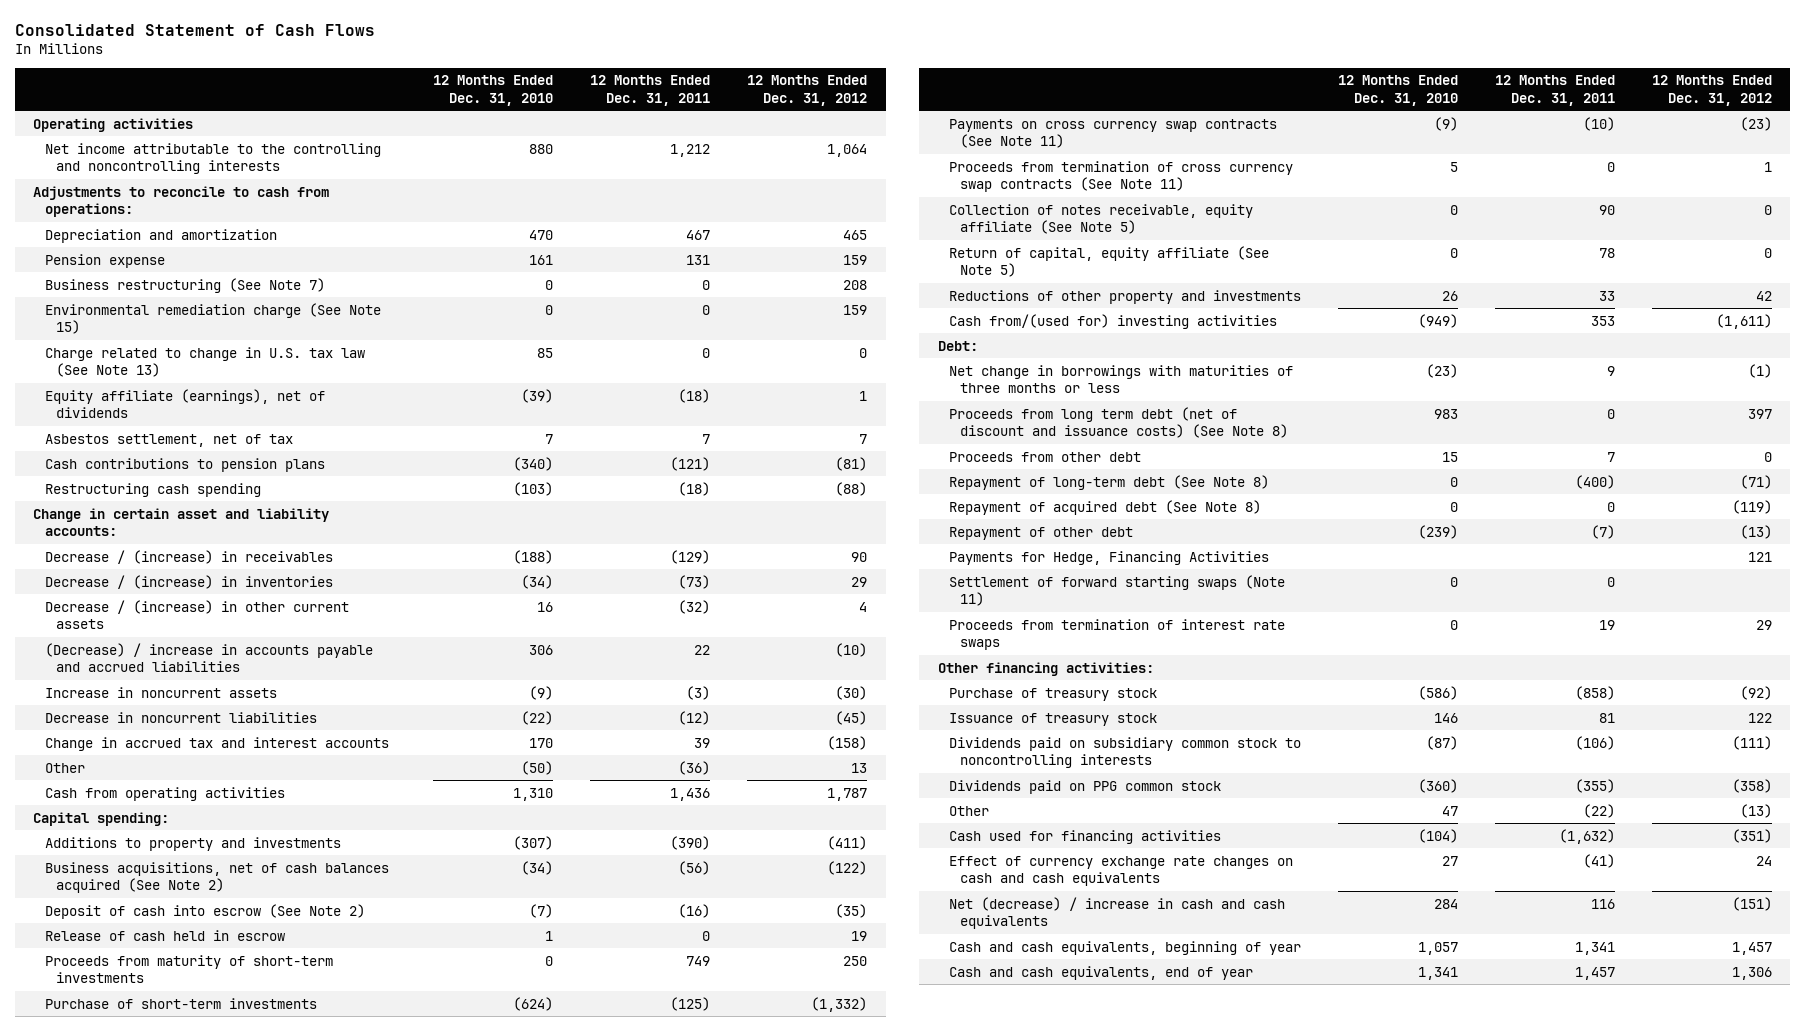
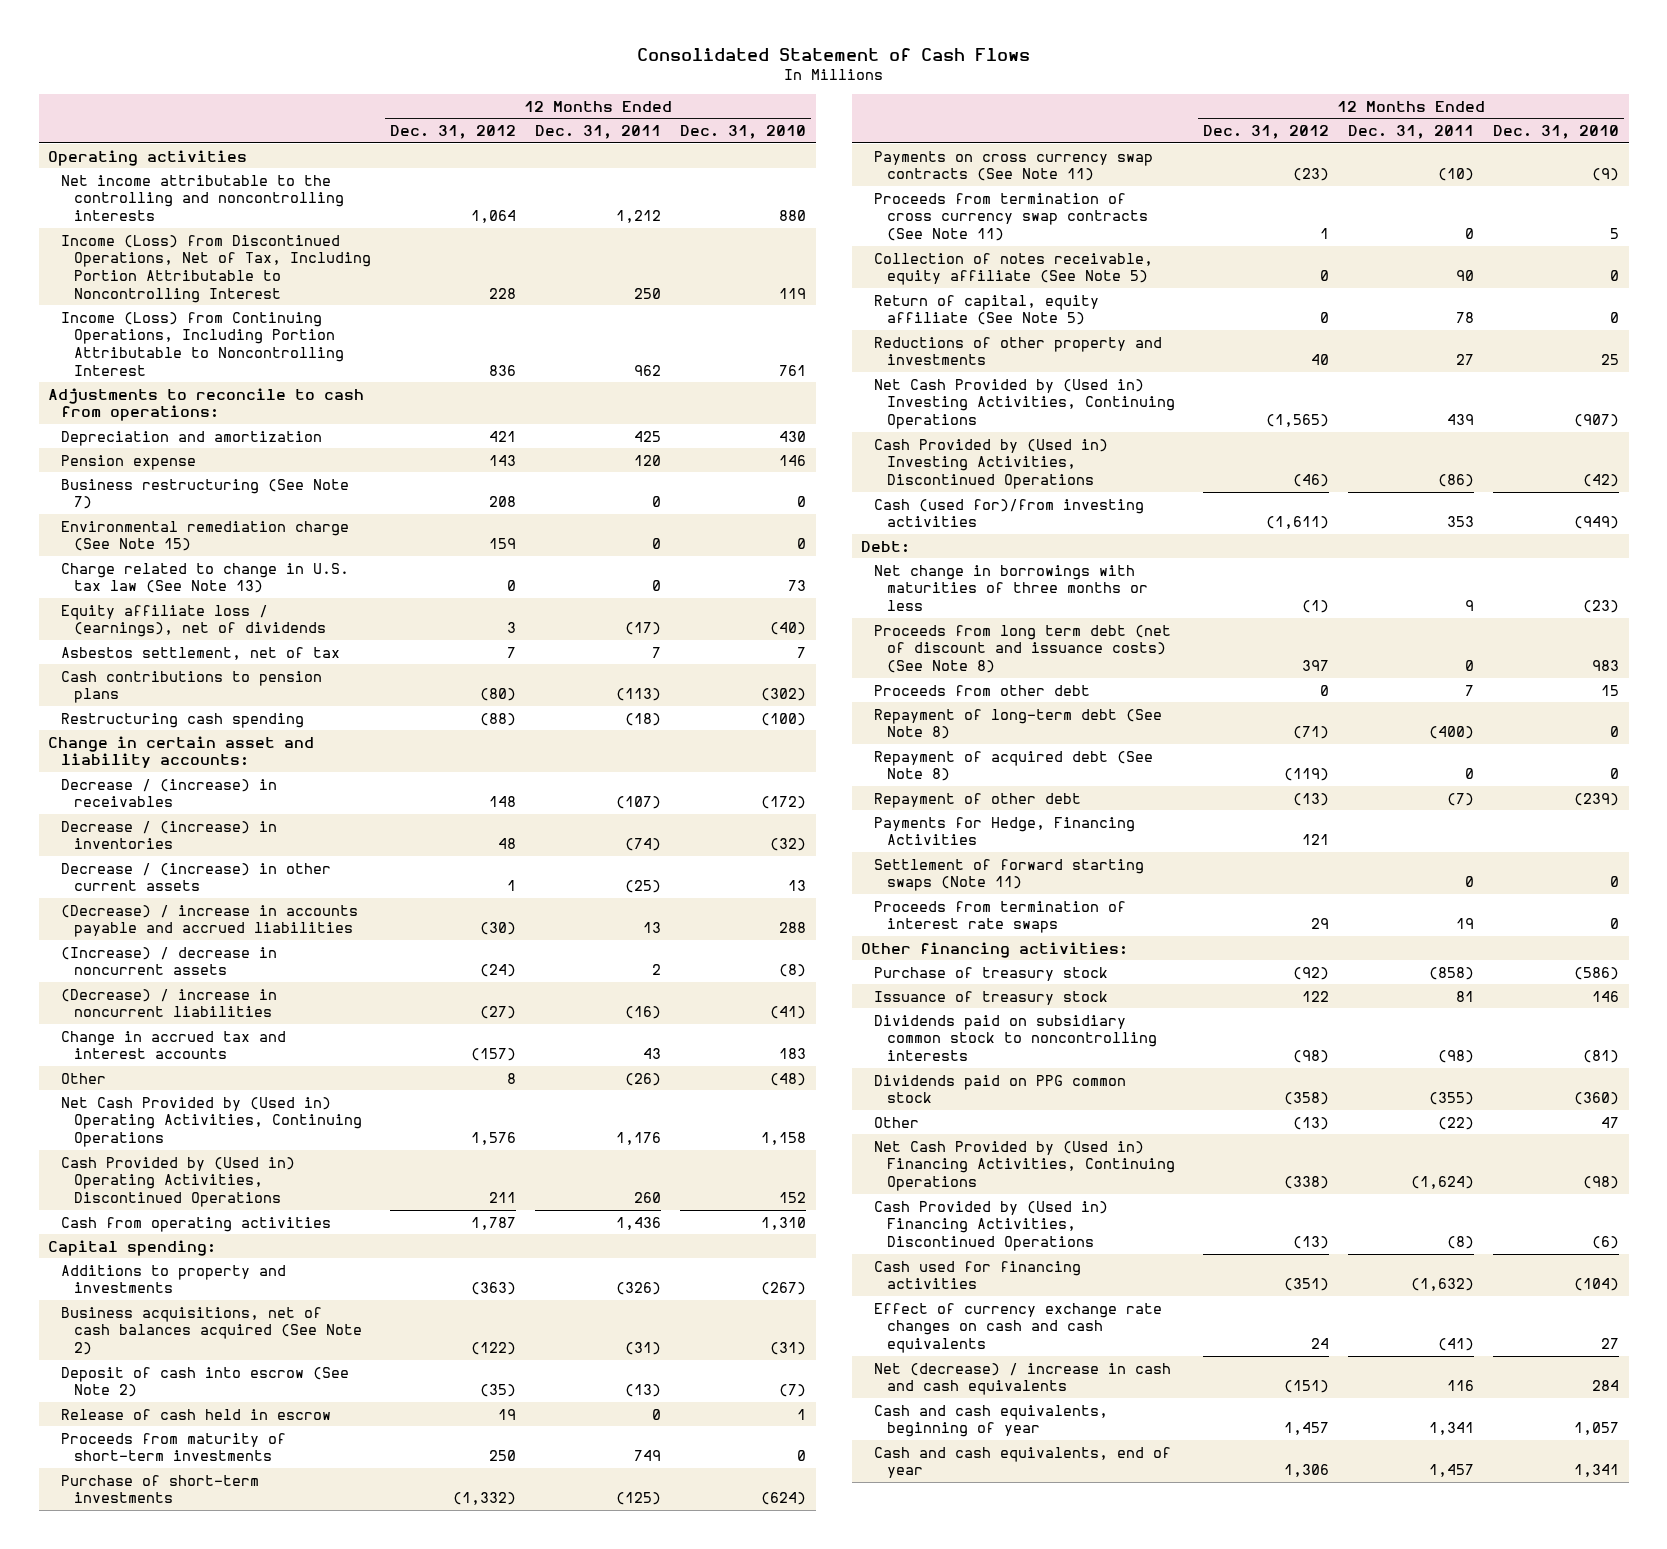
none -> [61,234,372,303] Income (Loss) from Discontinued Operations, Net of Tax, Including Portion Attributable to Noncontrolling Interest
none -> [61,311,345,376] Income (Loss) from Continuing Operations, Including Portion Attributable to Noncontrolling Interest
[529,229,554,240] 470 -> [779,430,807,442] 430
[686,229,711,240] 467 -> [634,430,662,442] 425
[843,229,868,240] 465 -> [489,430,517,442] 421
[529,254,554,265] 161 -> [779,454,807,466] 146
[686,254,711,265] 131 -> [634,454,662,466] 120
[843,254,868,265] 159 -> [489,454,517,466] 143
[537,347,554,358] 85 -> [788,580,807,592] 73
[44,388,325,418] Equity affiliate (earnings), net of dividends -> [61,604,327,638] Equity affiliate loss / (earnings), net of dividends
[521,388,554,403] (39) -> [770,622,807,636] (40)
[678,388,711,403] (18) -> [625,622,662,636] (17)
[859,390,868,401] 1 -> [507,622,517,634] 3
[513,456,554,471] (340) -> [761,688,807,702] (302)
[670,456,711,471] (121) -> [616,688,662,702] (113)
[835,456,868,471] (81) -> [480,688,517,702] (80)
[513,481,554,496] (103) -> [761,712,807,726] (100)
[513,549,554,564] (188) -> [761,796,807,810] (172)
[670,549,711,564] (129) -> [616,796,662,810] (107)
[851,551,868,562] 90 -> [489,796,517,808] 148
[521,574,554,589] (34) -> [770,838,807,852] (32)
[678,574,711,589] (73) -> [625,838,662,852] (74)
[851,576,868,587] 29 -> [498,838,517,850] 48
[537,601,554,612] 16 -> [788,880,807,892] 13
[678,599,711,614] (32) -> [625,880,662,894] (25)
[859,601,868,612] 4 -> [507,880,517,892] 1
[529,644,554,655] 306 -> [779,922,807,934] 288
[694,644,711,655] 22 -> [643,922,662,934] 13
[835,642,868,657] (10) -> [480,922,517,936] (30)
[44,686,277,698] Increase in noncurrent assets -> [61,946,278,976] (Increase) / decrease in noncurrent assets
[529,685,554,700] (9) -> [779,964,807,978] (8)
[686,685,711,700] (3) -> [652,964,662,976] 2
[835,685,868,700] (30) -> [480,964,517,978] (24)
[44,711,317,723] Decrease in noncurrent liabilities -> [61,988,278,1018] (Decrease) / increase in noncurrent liabilities
[521,710,554,725] (22) -> [770,1006,807,1020] (41)
[678,710,711,725] (12) -> [625,1006,662,1020] (16)
[835,710,868,725] (45) -> [480,1006,517,1020] (27)
[529,737,554,748] 170 -> [779,1048,807,1060] 183
[694,737,711,748] 39 -> [643,1048,662,1060] 43
[827,735,868,750] (158) -> [471,1048,517,1062] (157)
[521,760,554,775] (50) -> [770,1072,807,1086] (48)
[678,760,711,775] (36) -> [625,1072,662,1086] (26)
[851,762,868,773] 13 -> [507,1072,517,1084] 8
none -> [61,1096,363,1148] Net Cash Provided by (Used in) Operating Activities, Continuing Operations
none -> [61,1156,296,1208] Cash Provided by (Used in) Operating Activities, Discontinued Operations
[513,835,554,850] (307) -> [761,1282,807,1296] (267)
[670,835,711,850] (390) -> [616,1282,662,1296] (326)
[827,835,868,850] (411) -> [471,1282,517,1296] (363)
[521,860,554,875] (34) -> [770,1342,807,1356] (31)
[678,860,711,875] (56) -> [625,1342,662,1356] (31)
[678,903,711,918] (16) -> [625,1384,662,1398] (13)
[1441,290,1458,301] 26 -> [1601,354,1620,366] 25
[1598,290,1615,301] 33 -> [1456,354,1475,366] 27
[1755,290,1772,301] 42 -> [1311,354,1330,366] 40
none -> [874,378,1176,430] Net Cash Provided by (Used in) Investing Activities, Continuing Operations
none -> [874,438,1109,490] Cash Provided by (Used in) Investing Activities, Discontinued Operations
[949,313,1278,329] Cash from/(used for) investing activities -> [874,498,1145,528] Cash (used for)/from investing activities
[1425,735,1458,750] (87) -> [1583,1050,1620,1064] (81)
[1574,735,1615,750] (106) -> [1438,1050,1475,1064] (98)
[1731,735,1772,750] (111) -> [1293,1050,1330,1064] (98)
none -> [874,1140,1176,1192] Net Cash Provided by (Used in) Financing Activities, Continuing Operations
none -> [874,1200,1109,1252] Cash Provided by (Used in) Financing Activities, Discontinued Operations

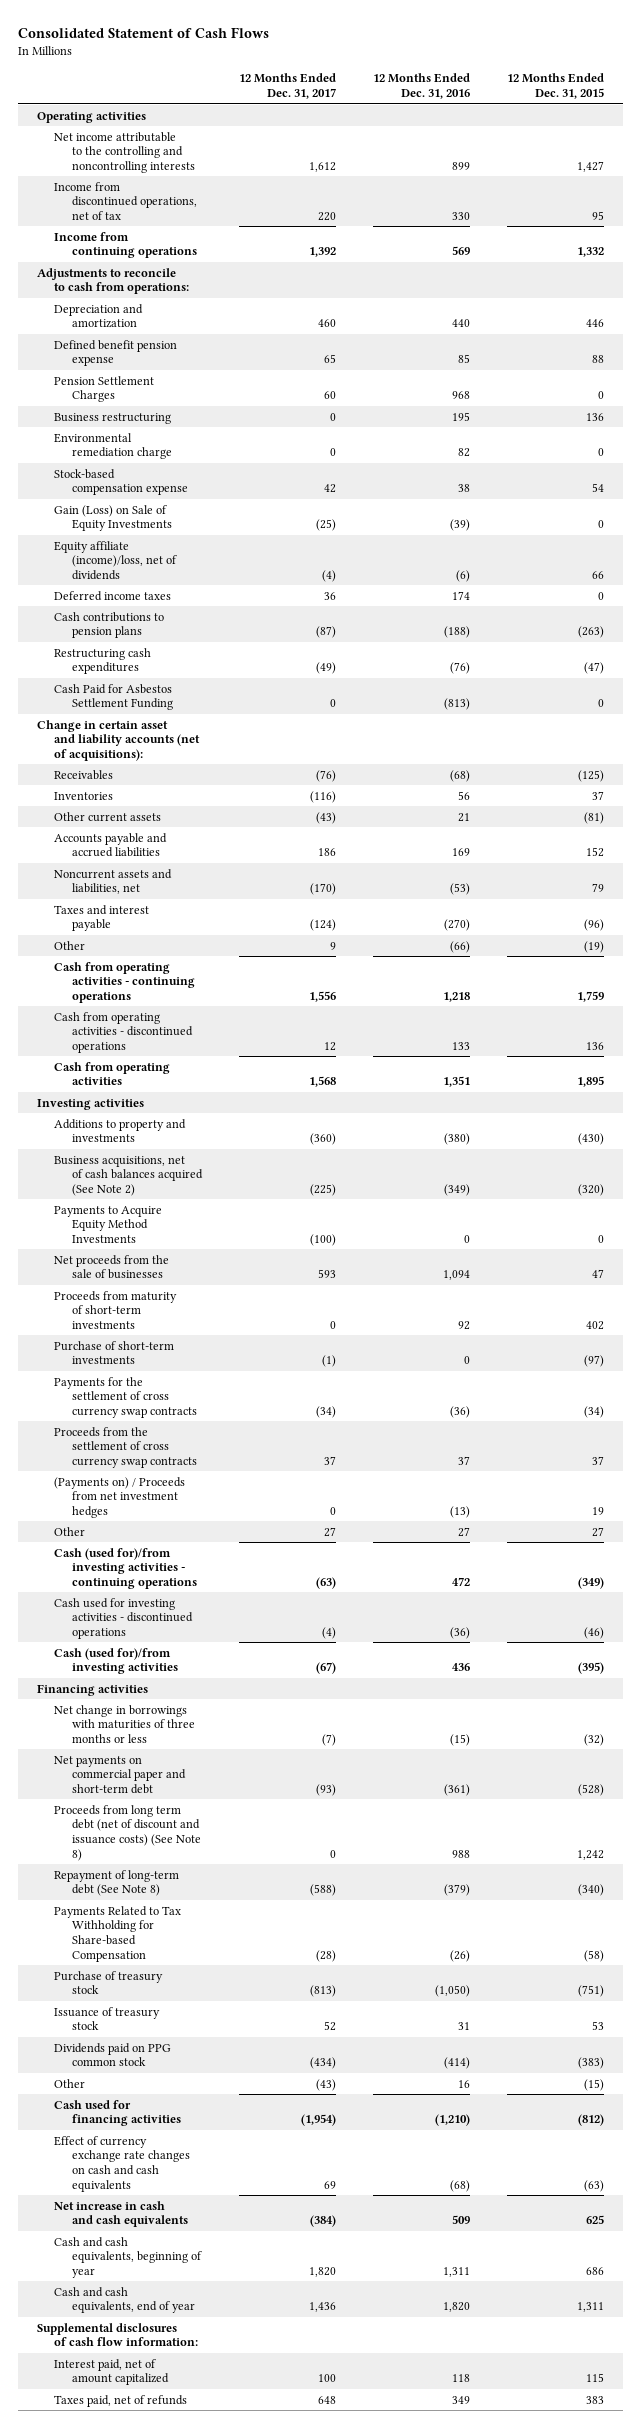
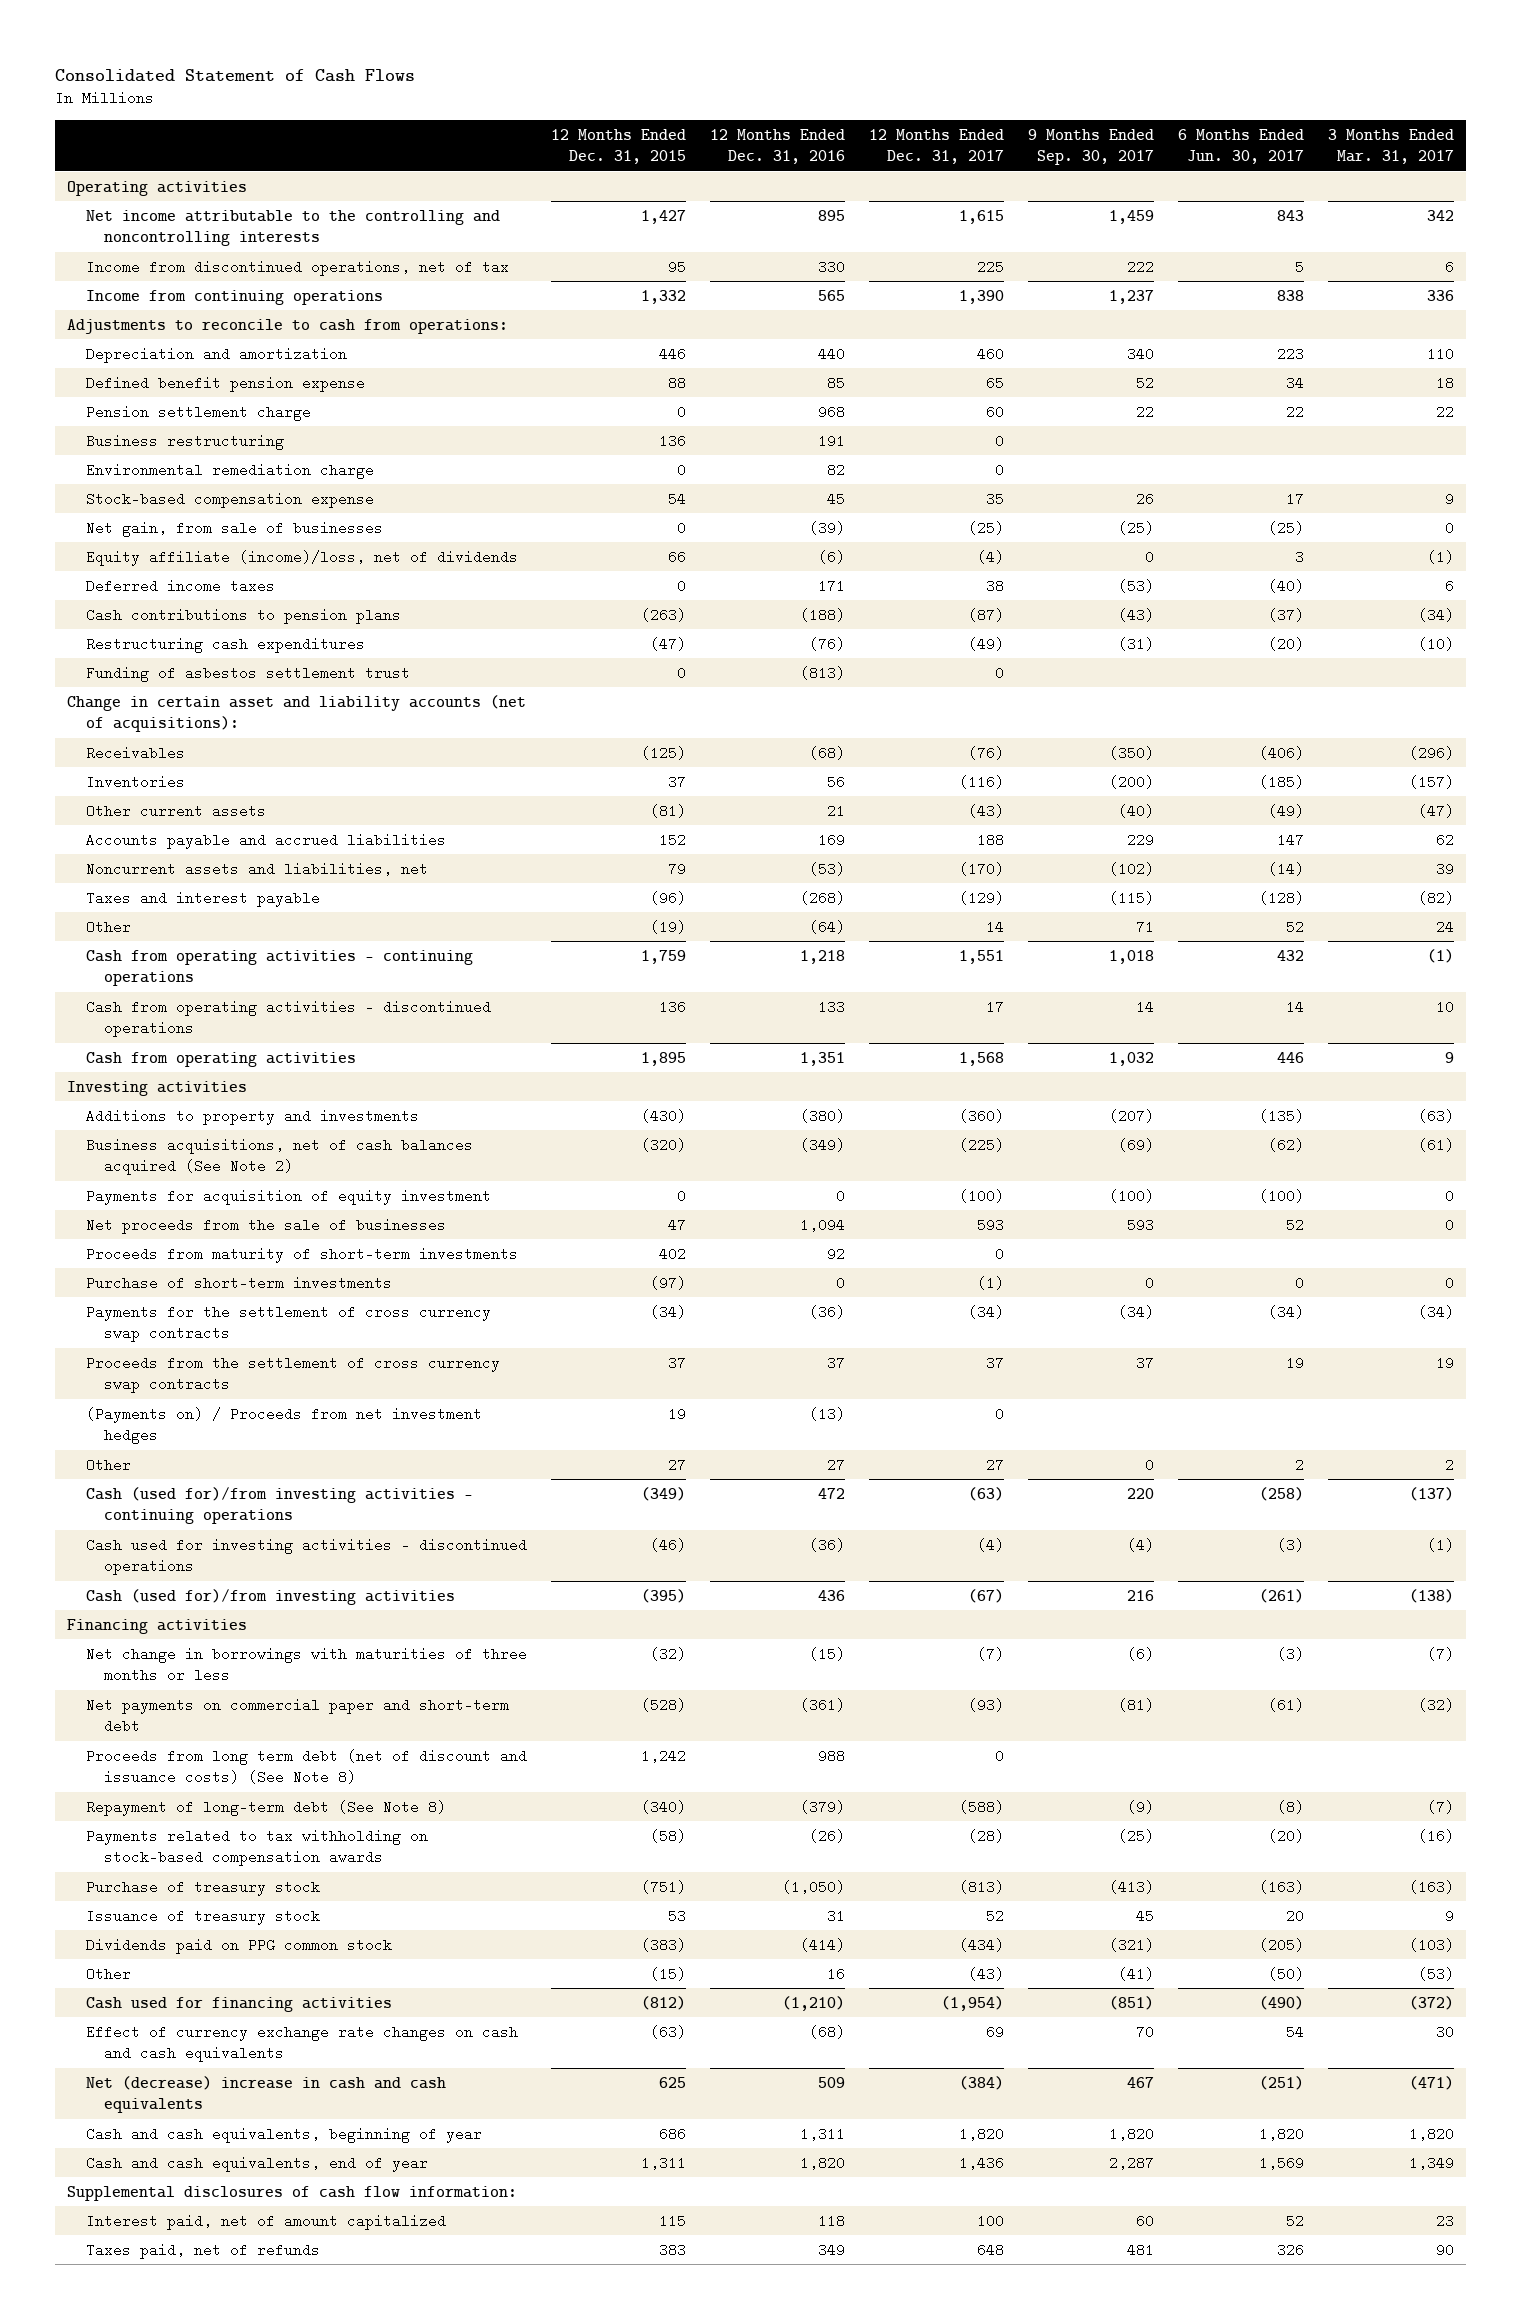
none -> [1028,128,1155,165] 9 Months Ended Sep. 30, 2017
none -> [1178,128,1305,164] 6 Months Ended Jun. 30, 2017
none -> [1328,128,1455,164] 3 Months Ended Mar. 31, 2017
[308,162,336,173] 1,612 -> [958,209,1004,224] 1,615
[451,162,470,171] 899 -> [817,209,845,221] 895
[317,212,336,222] 220 -> [976,259,1004,274] 225
[308,247,336,258] 1,392 -> [958,289,1004,304] 1,390
[451,246,470,256] 569 -> [817,289,845,301] 565
[54,375,155,403] Pension Settlement Charges -> [85,404,311,421] Pension settlement charge
[451,411,470,421] 195 -> [817,433,845,448] 191
[323,484,336,494] 42 -> [985,491,1004,506] 35
[457,484,470,493] 38 -> [826,491,845,506] 45
[54,504,172,532] Gain (Loss) on Sale of Equity Investments -> [85,520,383,537] Net gain, from sale of businesses
[323,591,336,600] 36 -> [985,578,1004,593] 38
[451,590,470,600] 174 -> [817,578,845,593] 171
[54,683,173,711] Cash Paid for Asbestos Settlement Funding -> [85,665,410,682] Funding of asbestos settlement trust
[317,848,336,857] 186 -> [976,832,1004,847] 188
[309,919,336,932] (124) -> [958,890,1004,905] (129)
[443,919,470,932] (270) -> [799,890,845,905] (268)
[329,941,336,950] 9 -> [985,919,1004,934] 14
[449,940,470,953] (66) -> [808,919,845,934] (64)
[308,991,336,1003] 1,556 -> [958,949,1004,964] 1,551
[323,1042,336,1052] 12 -> [985,999,1004,1014] 17
[54,1205,163,1244] Payments to Acquire Equity Method Investments -> [85,1188,491,1205] Payments for acquisition of equity investment
[54,1905,182,1963] Payments Related to Tax Withholding for Share-based Compensation -> [85,1828,428,1866] Payments related to tax withholding on stock-based compensation awards
[54,2200,188,2228] Net increase in cash and cash equivalents -> [85,2075,446,2113] Net (decrease) increase in cash and cash equivalents

